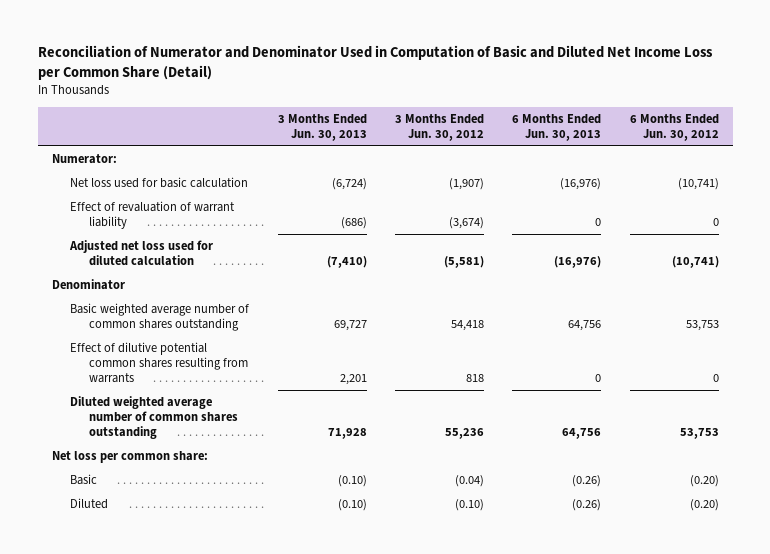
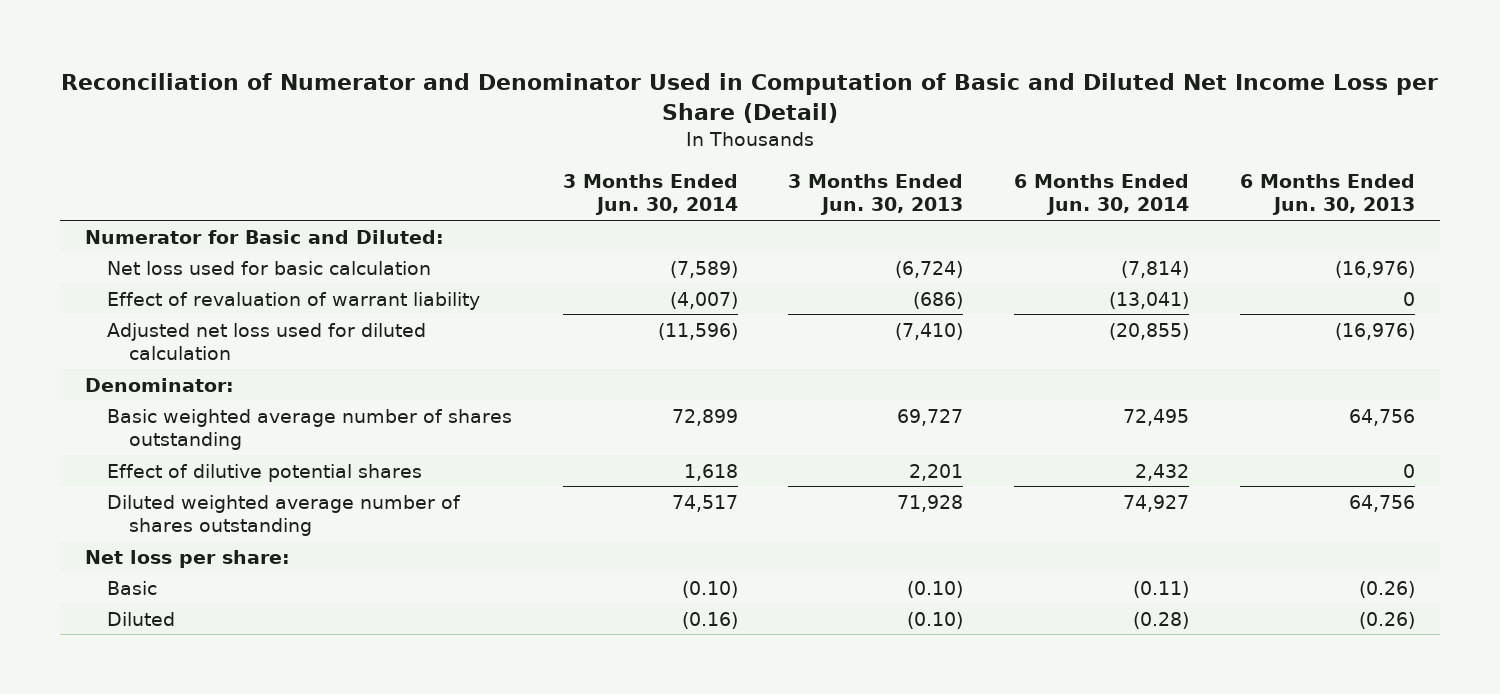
[37,45,713,80] Reconciliation of Numerator and Denominator Used in Computation of Basic and Diluted Net Income Loss per Common Share (Detail) -> [61,72,1439,123] Reconciliation of Numerator and Denominator Used in Computation of Basic and Diluted Net Income Loss per Share (Detail)
[395,113,485,141] 3 Months Ended Jun. 30, 2012 -> none
[629,113,719,141] 6 Months Ended Jun. 30, 2012 -> none
none -> [562,173,738,216] 3 Months Ended Jun. 30, 2014
none -> [1014,173,1190,216] 6 Months Ended Jun. 30, 2014
[51,154,117,165] Numerator: -> [85,229,445,244] Numerator for Basic and Diluted:
[51,279,125,291] Denominator -> [85,377,235,392] Denominator:
[70,303,250,332] Basic weighted average number of common shares outstanding -> [107,408,513,451] Basic weighted average number of shares outstanding
[70,342,248,384] Effect of dilutive potential common shares resulting from warrants -> [107,463,423,482] Effect of dilutive potential shares
[70,396,238,440] Diluted weighted average number of common shares outstanding -> [107,494,462,537] Diluted weighted average number of shares outstanding
[51,451,208,464] Net loss per common share: -> [85,549,291,568] Net loss per share:

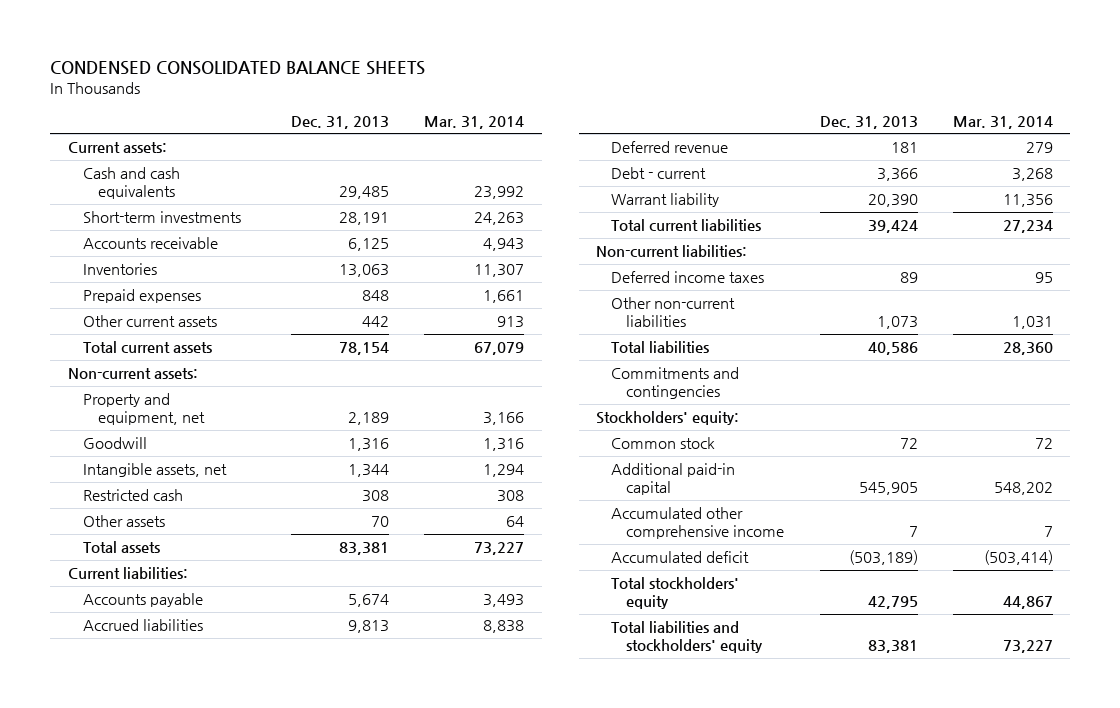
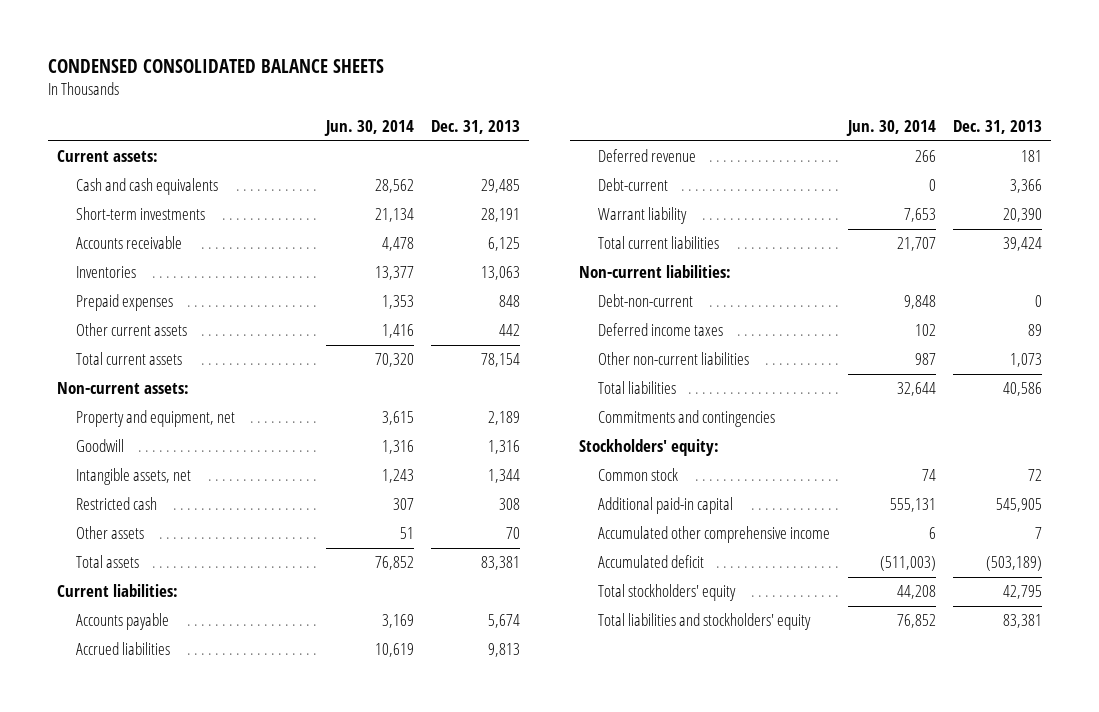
[424,115,525,129] Mar. 31, 2014 -> none
none -> [323,119,414,136] Jun. 30, 2014
[611,167,707,180] Debt - current -> [598,178,669,192] Debt-current
none -> [598,294,694,308] Debt-non-current

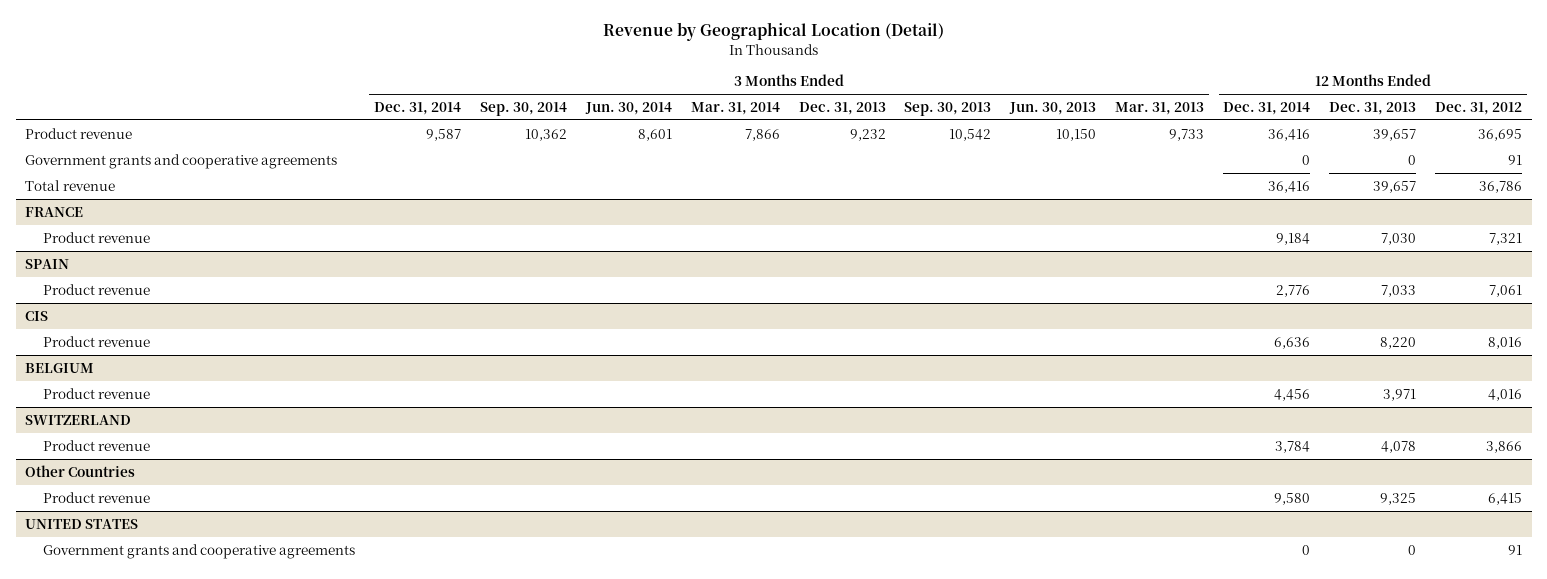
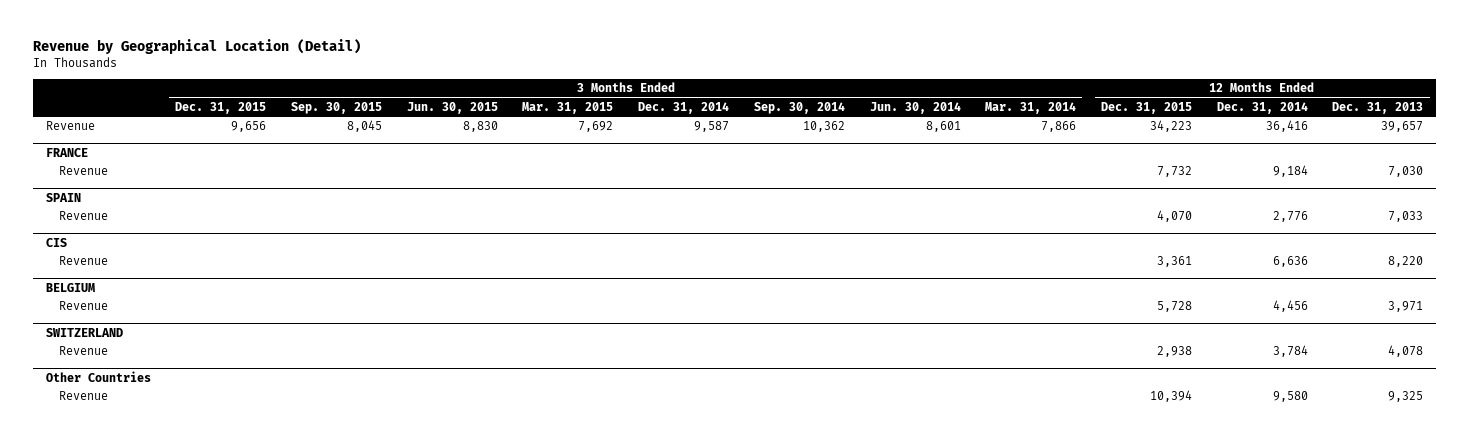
[798,101,886,115] Dec. 31, 2013 -> none
[904,101,992,116] Sep. 30, 2013 -> none
[1009,101,1097,115] Jun. 30, 2013 -> none
[1115,101,1205,115] Mar. 31, 2013 -> none
[1435,101,1523,115] Dec. 31, 2012 -> none
none -> [175,101,267,114] Dec. 31, 2015
none -> [290,101,382,114] Sep. 30, 2015
none -> [406,101,498,114] Jun. 30, 2015
none -> [522,101,614,114] Mar. 31, 2015
none -> [1100,101,1192,114] Dec. 31, 2015
[25,153,338,169] Government grants and cooperative agreements -> none
[25,179,116,191] Total revenue -> none
[25,127,133,139] Product revenue -> [45,121,95,131] Revenue
[42,231,150,243] Product revenue -> [58,166,108,176] Revenue
[42,283,150,295] Product revenue -> [58,211,108,221] Revenue
[42,335,150,347] Product revenue -> [58,256,108,266] Revenue
[42,387,150,399] Product revenue -> [58,301,108,311] Revenue
[42,439,150,451] Product revenue -> [58,346,108,356] Revenue
[25,518,139,529] UNITED STATES -> none
[42,543,355,559] Government grants and cooperative agreements -> none
[42,491,150,503] Product revenue -> [58,391,108,401] Revenue

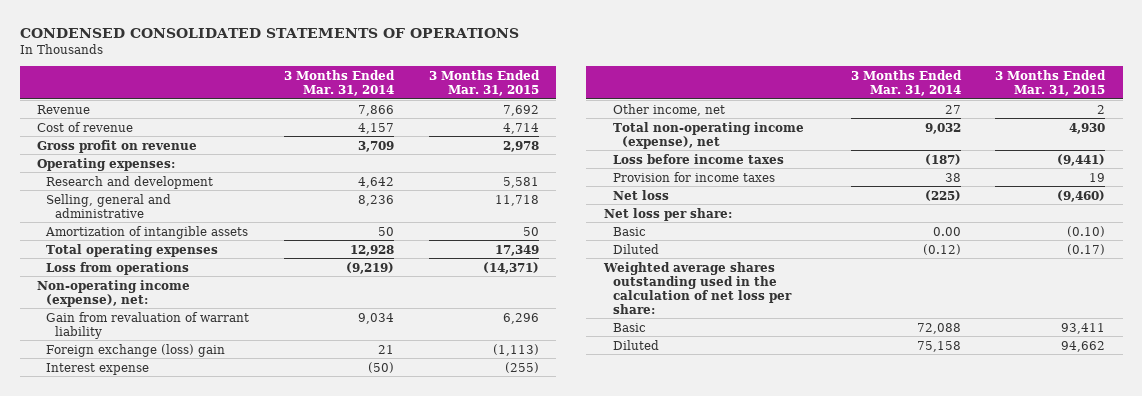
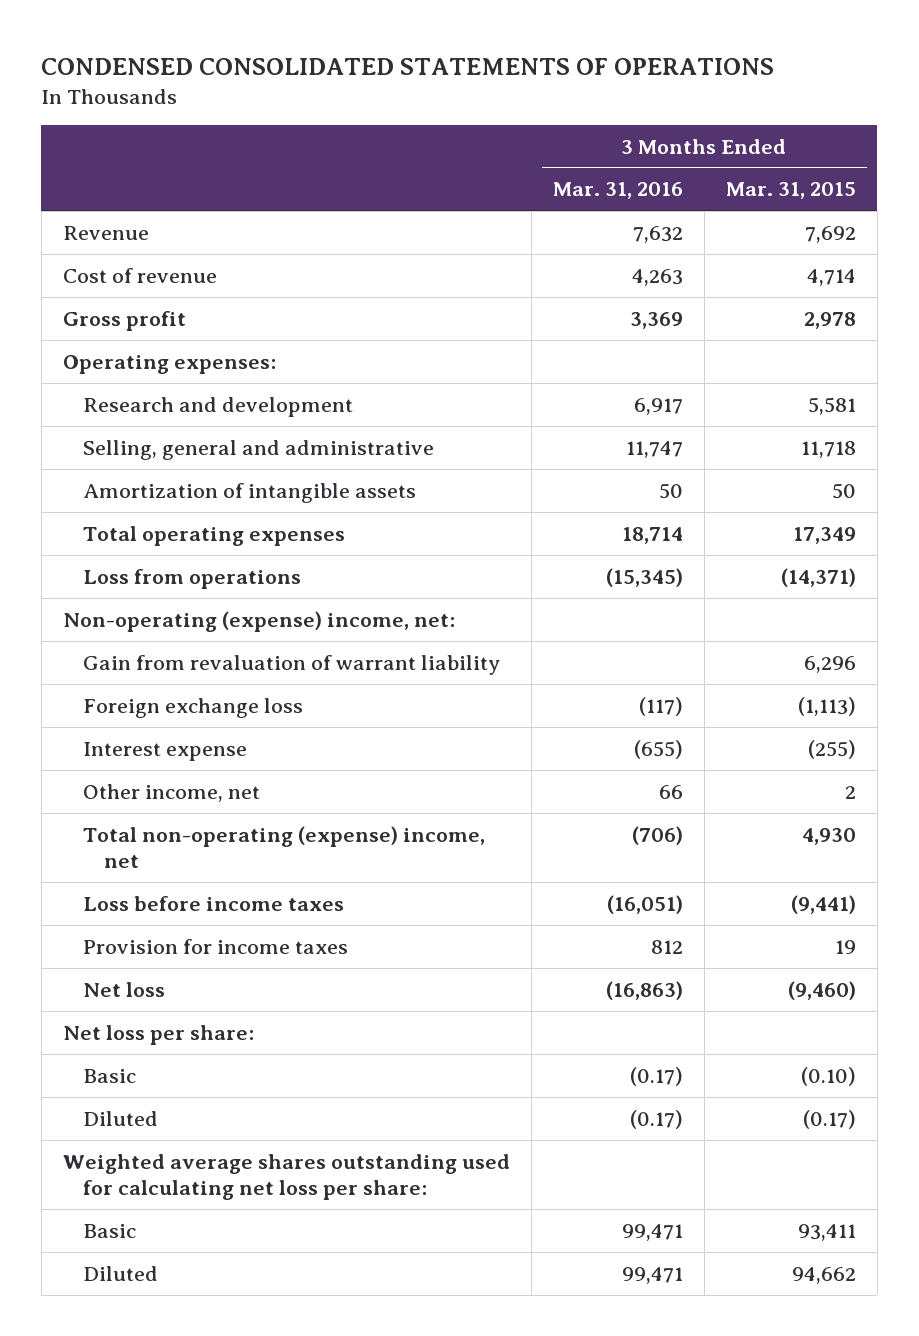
[283,69,395,97] 3 Months Ended Mar. 31, 2014 -> none
none -> [552,182,683,200] Mar. 31, 2016
[36,139,197,153] Gross profit on revenue -> [62,310,186,331] Gross profit
[36,279,190,307] Non-operating income (expense), net: -> [62,610,455,632] Non-operating (expense) income, net:
[46,343,226,357] Foreign exchange (loss) gain -> [83,697,304,718] Foreign exchange loss
[612,121,804,149] Total non-operating income (expense), net -> [83,825,486,868] Total non-operating (expense) income, net
[602,261,792,314] Weighted average shares outstanding used in the calculation of net loss per share: -> [62,1153,510,1200] Weighted average shares outstanding used for calculating net loss per share:

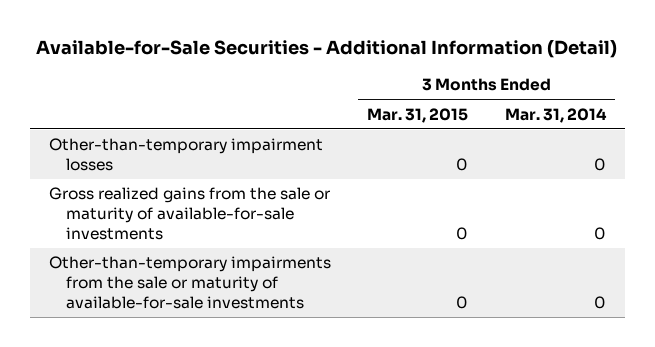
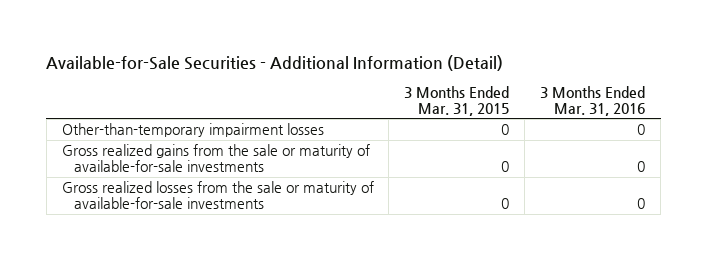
[505,107,608,123] Mar. 31, 2014 -> none
none -> [540,85,646,116] 3 Months Ended Mar. 31, 2016
[48,256,331,310] Other-than-temporary impairments from the sale or maturity of available-for-sale investments -> [61,181,374,210] Gross realized losses from the sale or maturity of available-for-sale investments

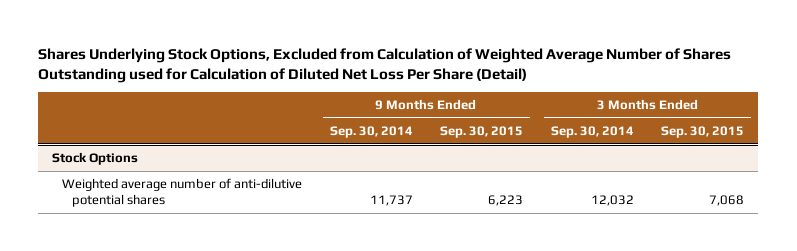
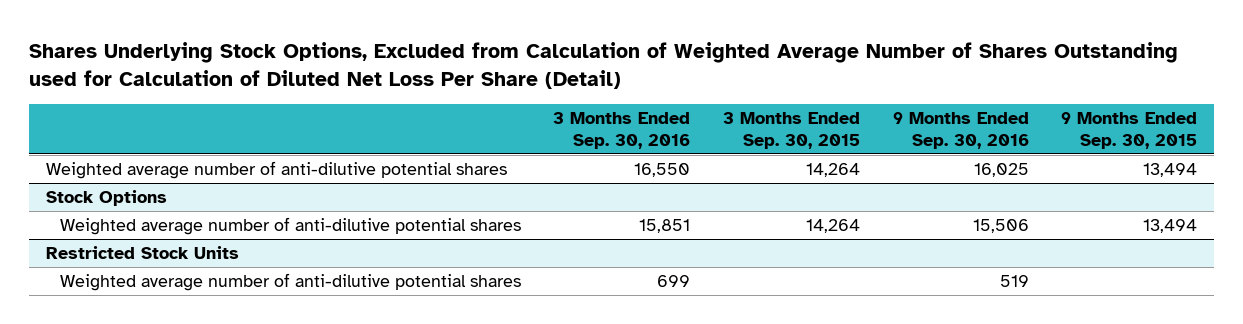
[329,125,413,138] Sep. 30, 2014 -> none
[550,125,634,138] Sep. 30, 2014 -> none
none -> [553,112,691,149] 3 Months Ended Sep. 30, 2016
none -> [892,112,1029,149] 9 Months Ended Sep. 30, 2016
none -> [45,161,507,180] Weighted average number of anti-dilutive potential shares
[488,195,524,207] 6,223 -> [1143,219,1198,234] 13,494
[709,195,745,207] 7,068 -> [805,219,860,234] 14,264
none -> [45,246,239,260] Restricted Stock Units
none -> [59,273,521,292] Weighted average number of anti-dilutive potential shares

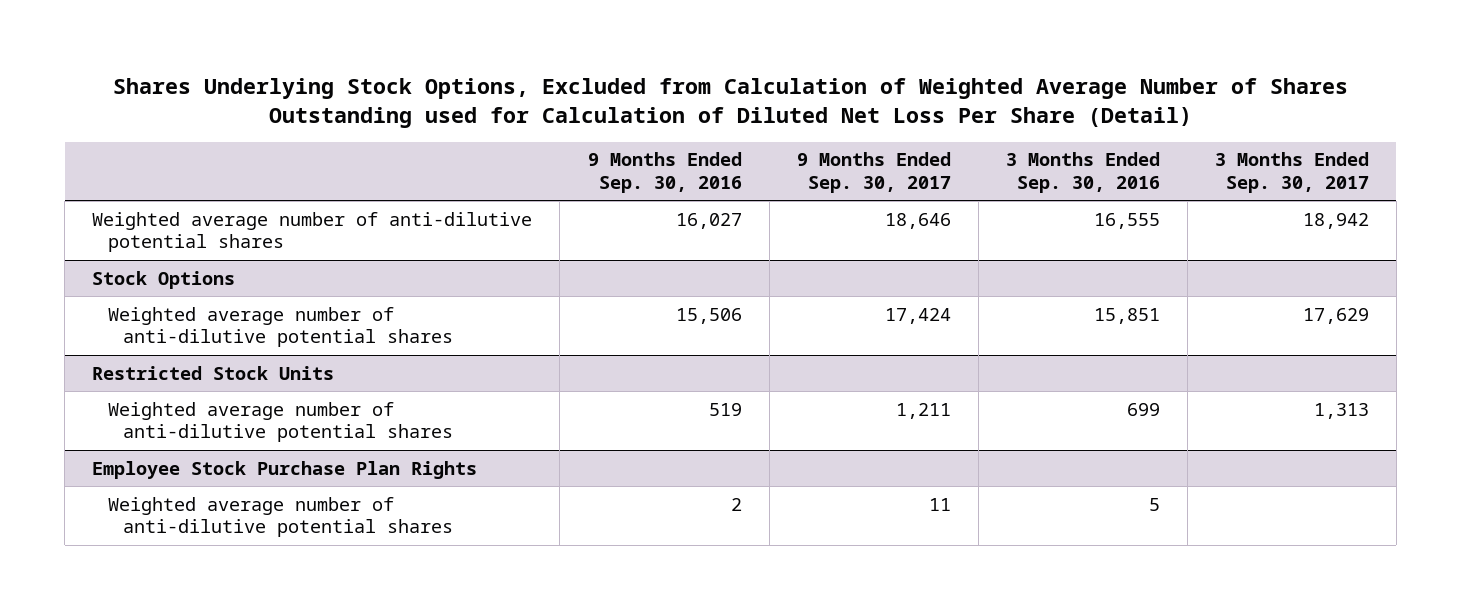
[722,112,860,149] 3 Months Ended Sep. 30, 2015 -> none
[1061,112,1198,149] 9 Months Ended Sep. 30, 2015 -> none
none -> [796,152,951,194] 9 Months Ended Sep. 30, 2017
none -> [1214,152,1369,194] 3 Months Ended Sep. 30, 2017
[634,163,691,178] 16,550 -> [1093,212,1160,229] 16,555
[973,163,1029,178] 16,025 -> [675,212,742,229] 16,027
none -> [92,460,478,479] Employee Stock Purchase Plan Rights
none -> [107,496,454,538] Weighted average number of anti-dilutive potential shares

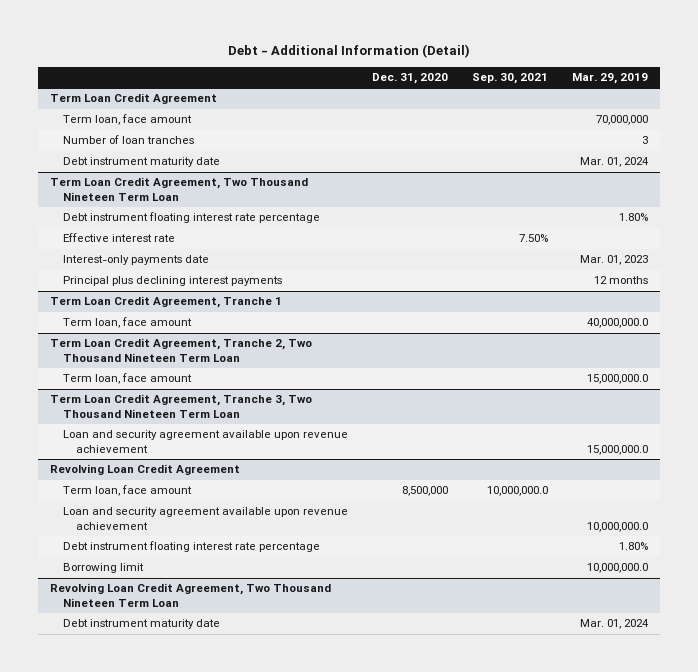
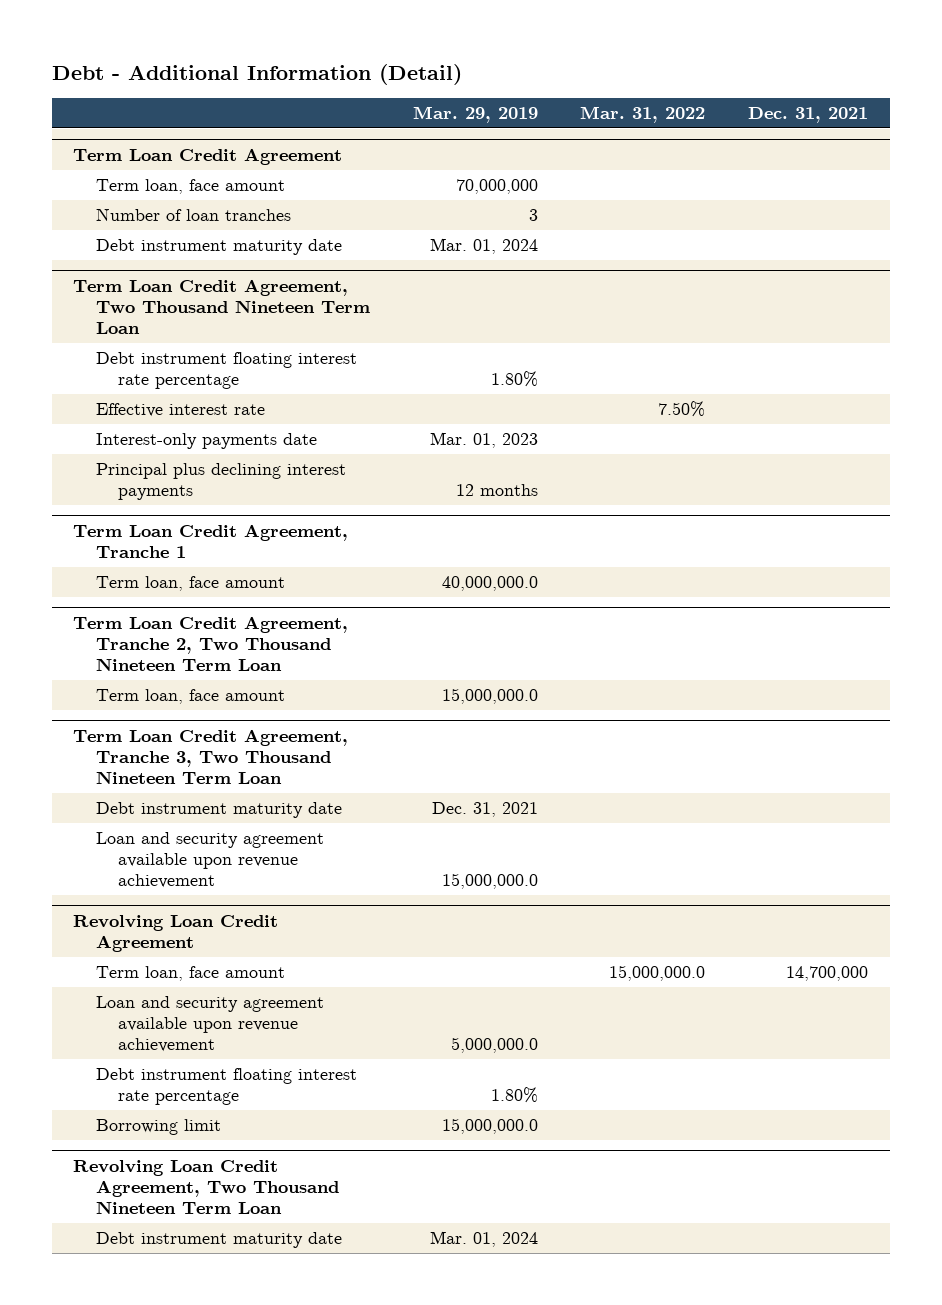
[372,73,449,85] Dec. 31, 2020 -> none
[471,73,548,85] Sep. 30, 2021 -> none
none -> [580,105,706,123] Mar. 31, 2022
none -> [748,106,869,123] Dec. 31, 2021
none -> [95,802,342,819] Debt instrument maturity date
[586,521,648,532] 10,000,000.0 -> [450,1037,538,1054] 5,000,000.0
[586,563,648,574] 10,000,000.0 -> [441,1118,538,1135] 15,000,000.0

